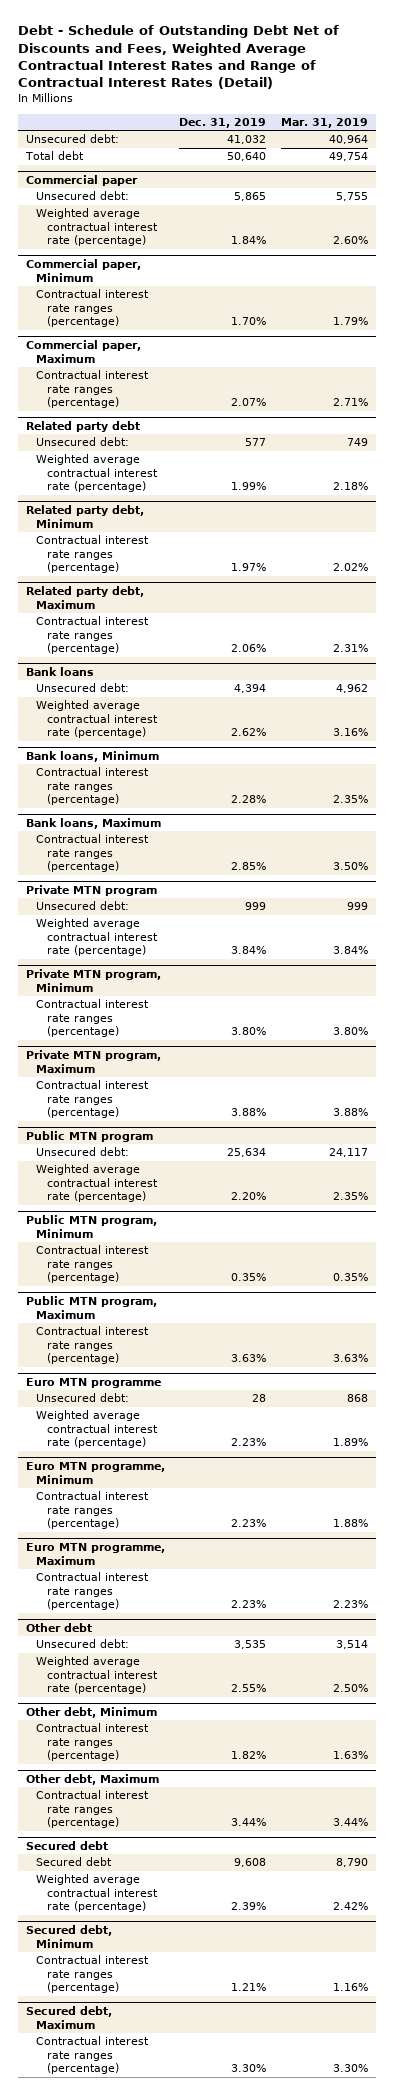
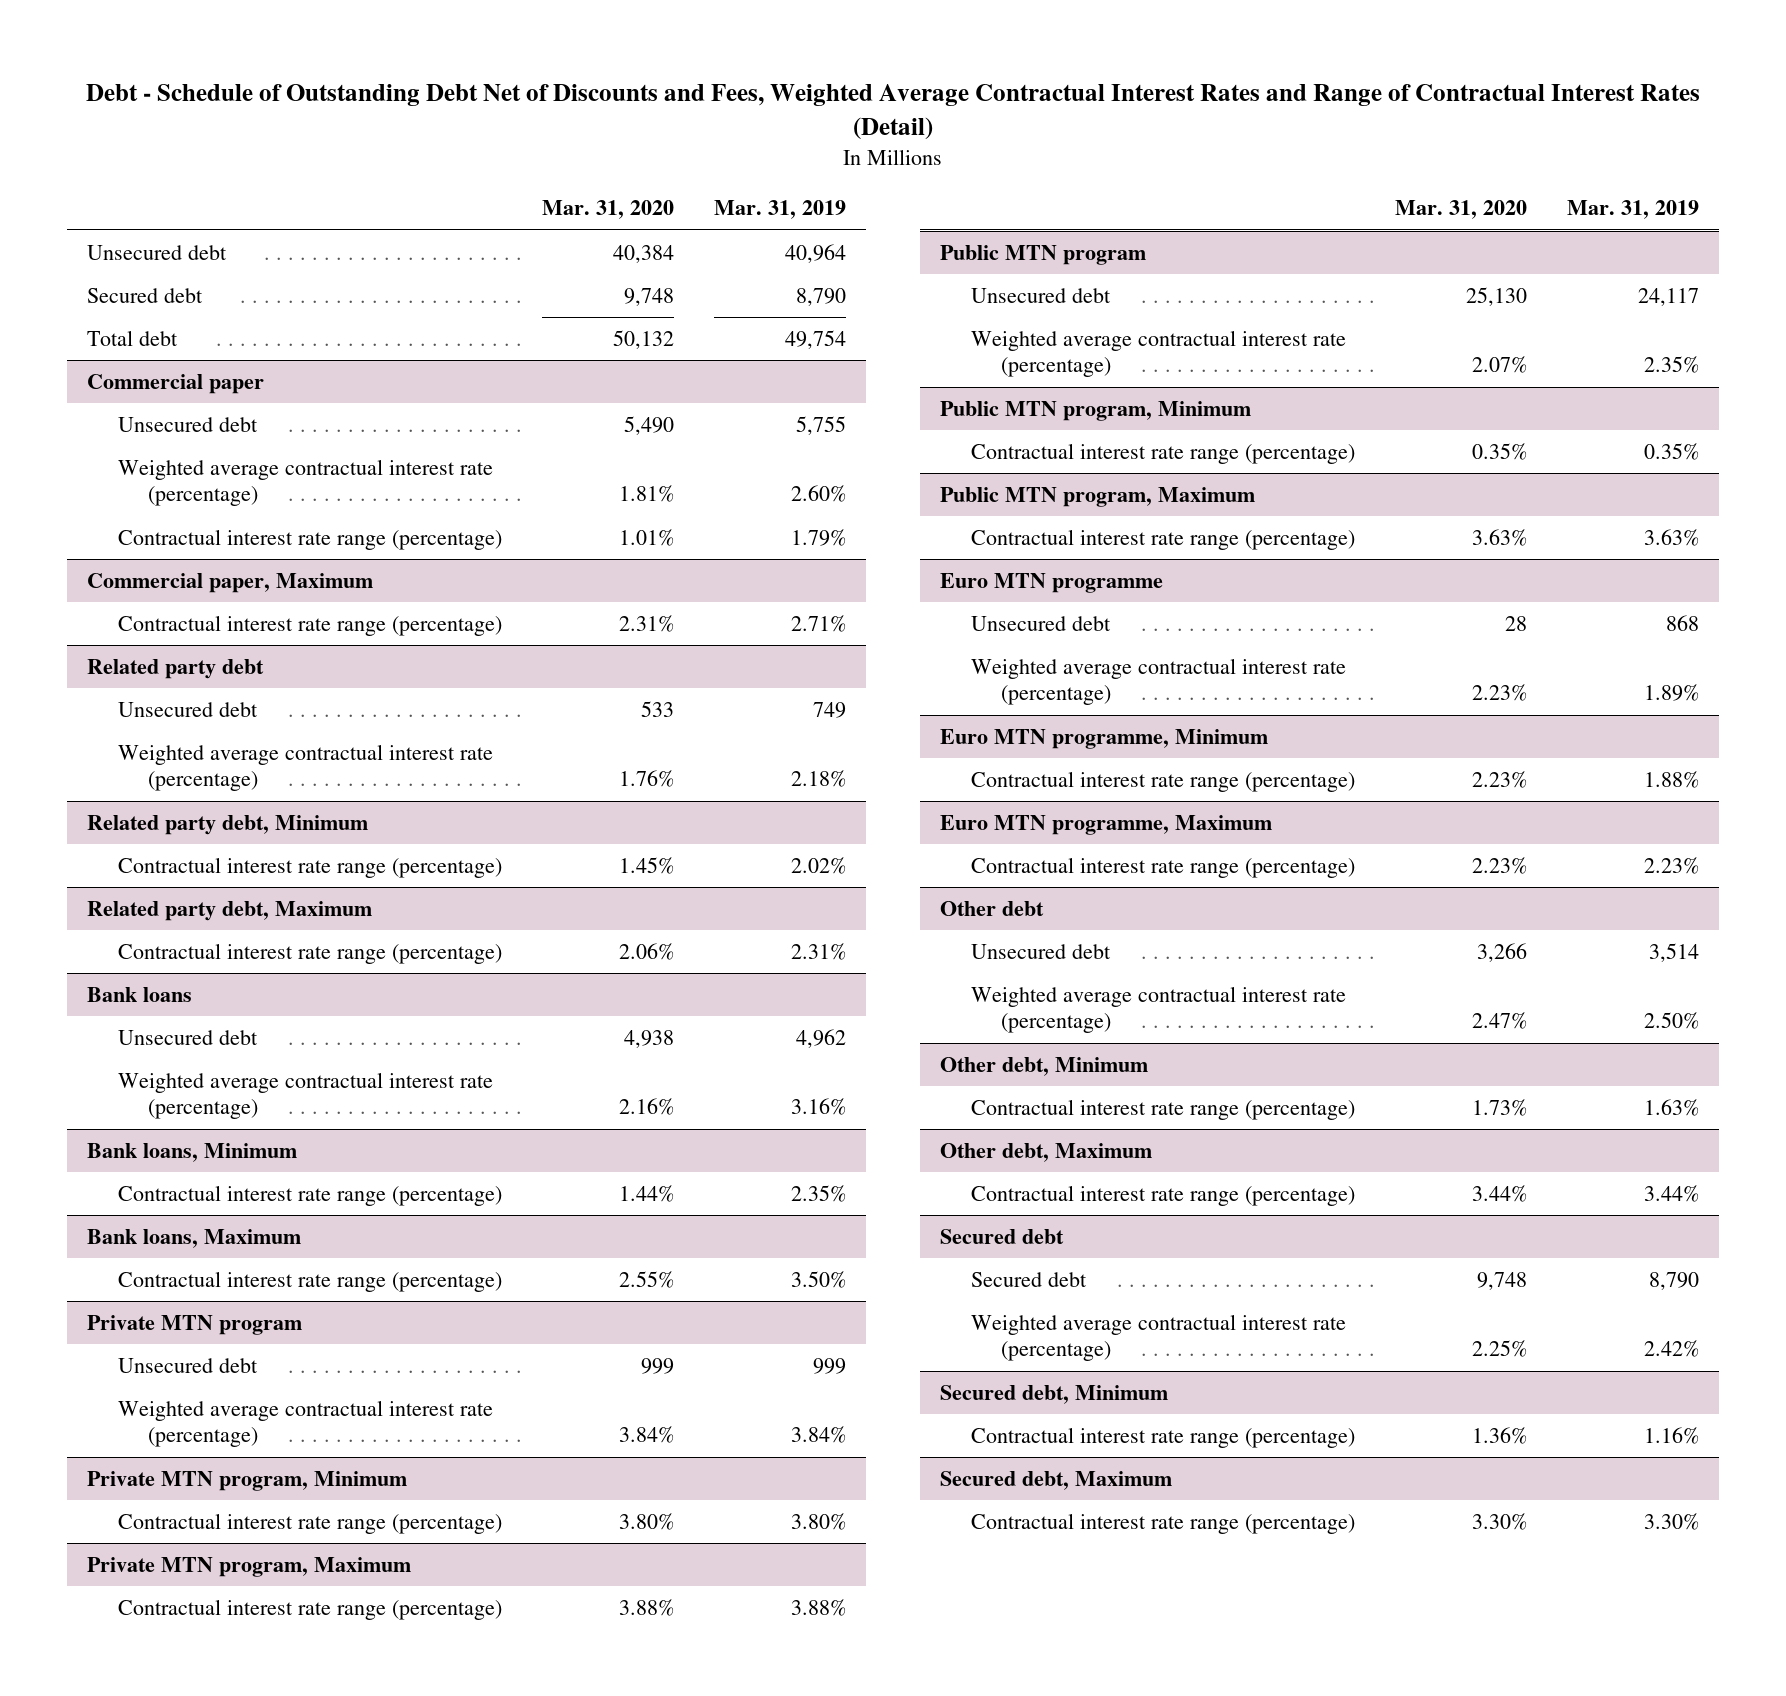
[179,118,267,129] Dec. 31, 2019 -> none
none -> [541,200,674,220] Mar. 31, 2020
[25,134,119,144] Unsecured debt: -> [87,244,228,260] Unsecured debt
none -> [87,287,204,303] Secured debt
[36,191,130,201] Unsecured debt: -> [117,416,258,432] Unsecured debt
[25,259,141,282] Commercial paper, Minimum -> none
[36,289,150,328] Contractual interest rate ranges (percentage) -> [117,528,502,550] Contractual interest rate range (percentage)
[36,370,150,409] Contractual interest rate ranges (percentage) -> [117,614,502,636] Contractual interest rate range (percentage)
[36,437,130,447] Unsecured debt: -> [117,701,258,717] Unsecured debt
[36,535,150,574] Contractual interest rate ranges (percentage) -> [117,856,502,878] Contractual interest rate range (percentage)
[36,616,150,655] Contractual interest rate ranges (percentage) -> [117,942,502,964] Contractual interest rate range (percentage)
[36,683,130,693] Unsecured debt: -> [117,1029,258,1045] Unsecured debt
[36,767,150,806] Contractual interest rate ranges (percentage) -> [117,1184,502,1206] Contractual interest rate range (percentage)
[36,834,150,873] Contractual interest rate ranges (percentage) -> [117,1270,502,1292] Contractual interest rate range (percentage)
[36,901,130,911] Unsecured debt: -> [117,1357,258,1373] Unsecured debt
[36,999,150,1038] Contractual interest rate ranges (percentage) -> [117,1512,502,1534] Contractual interest rate range (percentage)
[36,1080,150,1119] Contractual interest rate ranges (percentage) -> [117,1598,502,1620] Contractual interest rate range (percentage)
[36,1147,130,1157] Unsecured debt: -> [970,287,1111,303] Unsecured debt
[36,1245,150,1284] Contractual interest rate ranges (percentage) -> [970,442,1355,464] Contractual interest rate range (percentage)
[36,1326,150,1365] Contractual interest rate ranges (percentage) -> [970,528,1355,550] Contractual interest rate range (percentage)
[36,1393,130,1403] Unsecured debt: -> [970,615,1111,631] Unsecured debt
[36,1491,150,1530] Contractual interest rate ranges (percentage) -> [970,770,1355,792] Contractual interest rate range (percentage)
[36,1572,150,1611] Contractual interest rate ranges (percentage) -> [970,856,1355,878] Contractual interest rate range (percentage)
[36,1639,130,1649] Unsecured debt: -> [970,943,1111,959] Unsecured debt
[36,1723,150,1762] Contractual interest rate ranges (percentage) -> [970,1098,1355,1120] Contractual interest rate range (percentage)
[36,1790,150,1829] Contractual interest rate ranges (percentage) -> [970,1184,1355,1206] Contractual interest rate range (percentage)
[36,1955,150,1994] Contractual interest rate ranges (percentage) -> [970,1426,1355,1448] Contractual interest rate range (percentage)
[36,2036,150,2075] Contractual interest rate ranges (percentage) -> [970,1512,1355,1534] Contractual interest rate range (percentage)

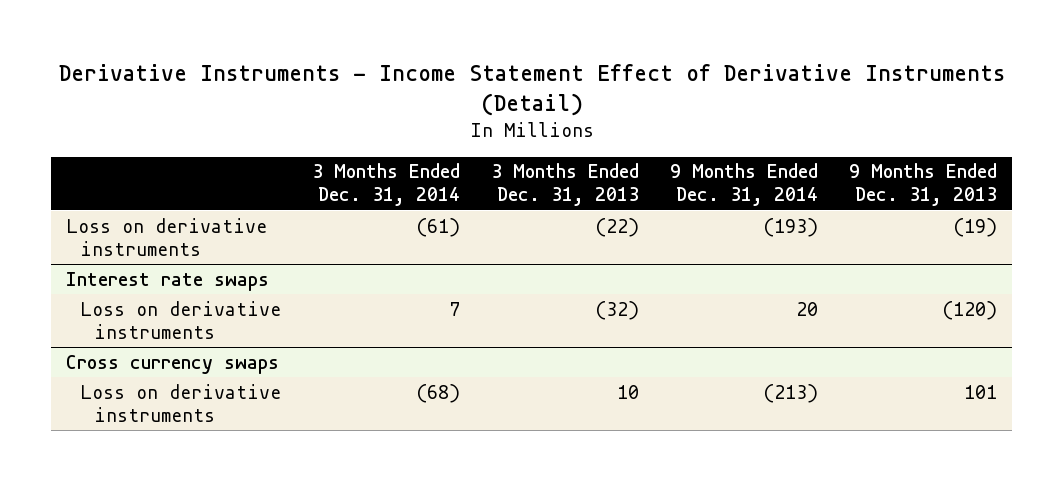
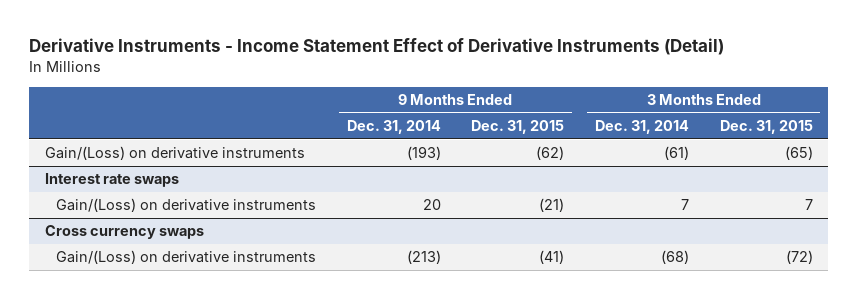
[491,163,640,207] 3 Months Ended Dec. 31, 2013 -> none
[848,163,997,207] 9 Months Ended Dec. 31, 2013 -> none
none -> [471,120,565,135] Dec. 31, 2015
none -> [719,120,813,135] Dec. 31, 2015
[66,217,268,256] Loss on derivative instruments -> [44,146,305,161] Gain/(Loss) on derivative instruments
[80,300,282,339] Loss on derivative instruments -> [55,198,316,213] Gain/(Loss) on derivative instruments
[80,383,282,422] Loss on derivative instruments -> [55,250,316,265] Gain/(Loss) on derivative instruments

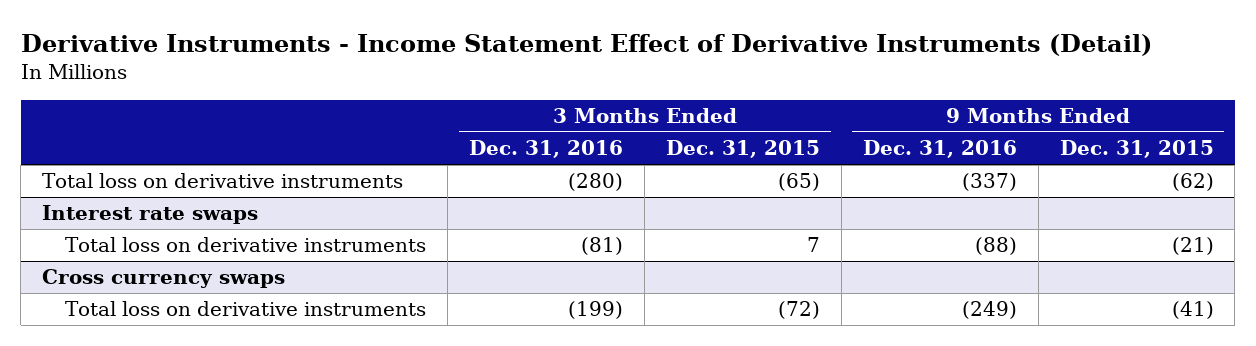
[346,120,441,135] Dec. 31, 2014 -> none
[594,120,689,135] Dec. 31, 2014 -> none
none -> [469,140,624,159] Dec. 31, 2016
none -> [862,140,1017,159] Dec. 31, 2016
[44,146,305,161] Gain/(Loss) on derivative instruments -> [42,173,404,189] Total loss on derivative instruments
[55,198,316,213] Gain/(Loss) on derivative instruments -> [65,237,427,253] Total loss on derivative instruments
[55,250,316,265] Gain/(Loss) on derivative instruments -> [65,301,427,317] Total loss on derivative instruments

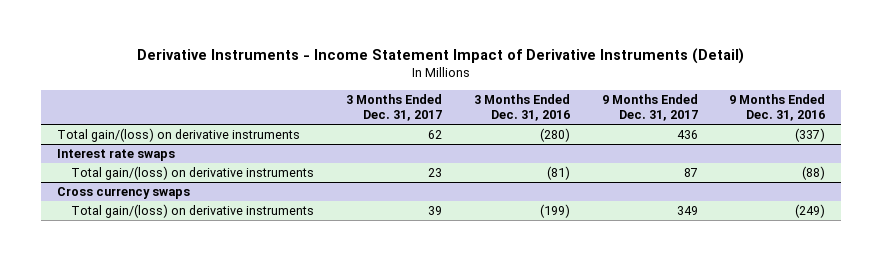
[20,34,1152,57] Derivative Instruments - Income Statement Effect of Derivative Instruments (Detail) -> [136,48,744,65] Derivative Instruments - Income Statement Impact of Derivative Instruments (Detail)
[666,140,821,159] Dec. 31, 2015 -> none
[1059,140,1214,159] Dec. 31, 2015 -> none
none -> [346,94,443,121] 3 Months Ended Dec. 31, 2017
none -> [601,94,698,121] 9 Months Ended Dec. 31, 2017
[42,173,404,189] Total loss on derivative instruments -> [56,128,300,143] Total gain/(loss) on derivative instruments
[65,237,427,253] Total loss on derivative instruments -> [71,166,315,181] Total gain/(loss) on derivative instruments
[65,301,427,317] Total loss on derivative instruments -> [71,204,315,219] Total gain/(loss) on derivative instruments

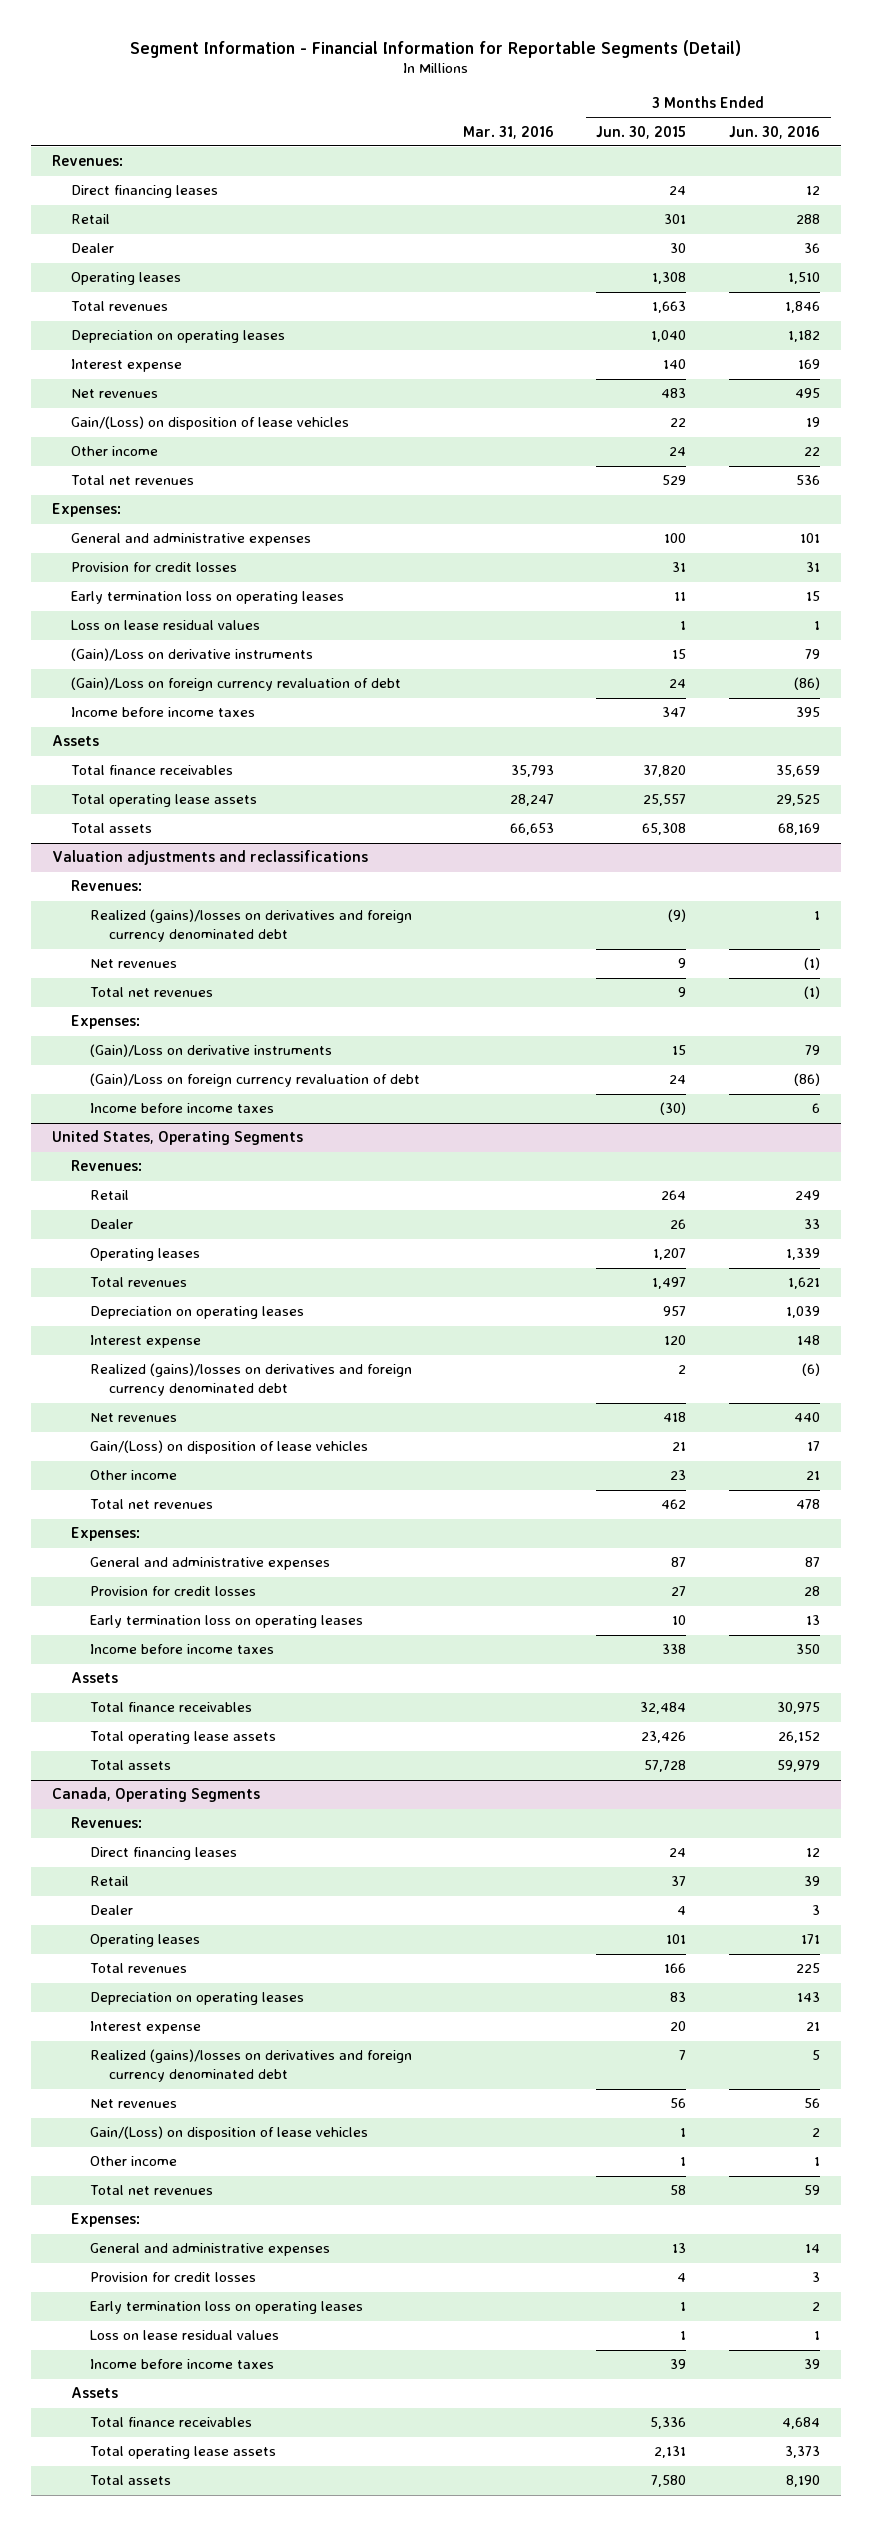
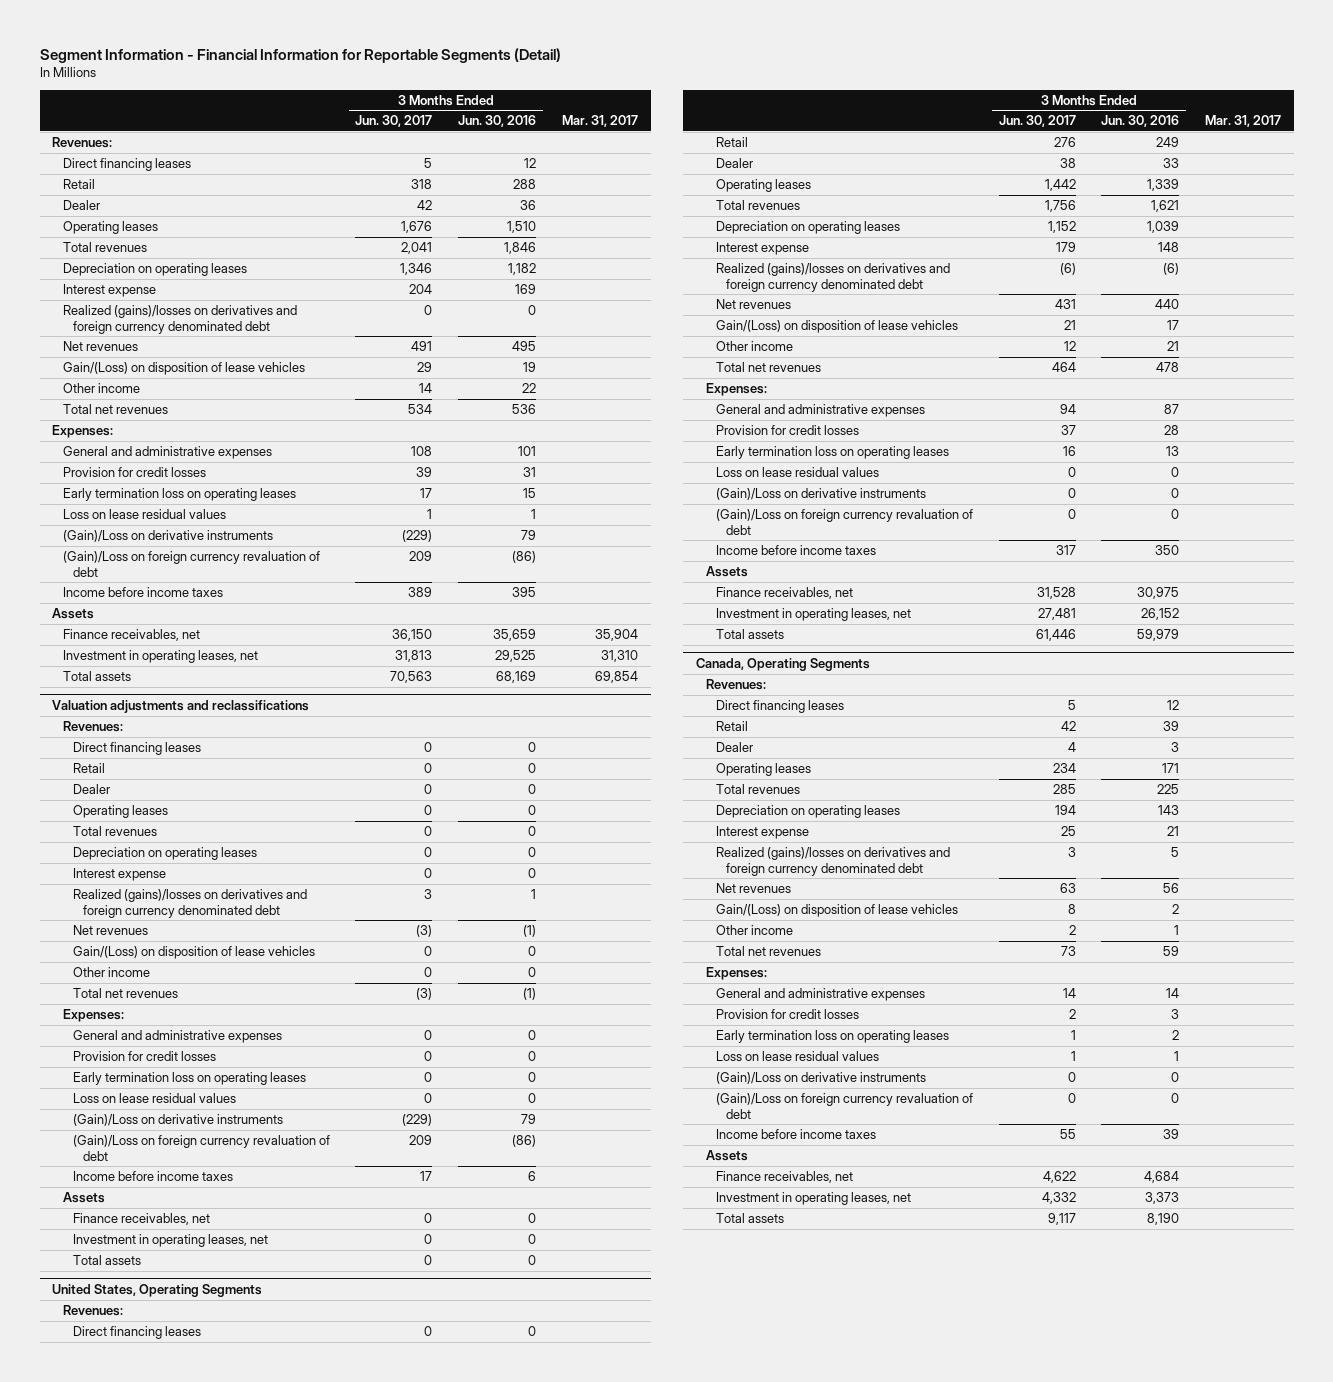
[462,125,554,139] Mar. 31, 2016 -> none
[596,125,687,139] Jun. 30, 2015 -> none
none -> [355,115,433,128] Jun. 30, 2017
none -> [561,115,638,128] Mar. 31, 2017
none -> [62,305,297,334] Realized (gains)/losses on derivatives and foreign currency denominated debt
[70,765,233,776] Total finance receivables -> [62,629,200,642] Finance receivables, net
[70,794,257,808] Total operating lease assets -> [62,650,258,664] Investment in operating leases, net
none -> [72,742,201,756] Direct financing leases
none -> [72,763,105,774] Retail
none -> [72,784,110,795] Dealer
none -> [72,805,168,819] Operating leases
none -> [72,826,157,837] Total revenues
none -> [72,847,257,861] Depreciation on operating leases
none -> [72,868,166,882] Interest expense
none -> [72,946,315,960] Gain/(Loss) on disposition of lease vehicles
none -> [72,967,150,978] Other income
none -> [72,1030,282,1044] General and administrative expenses
none -> [72,1051,216,1062] Provision for credit losses
none -> [72,1072,306,1086] Early termination loss on operating leases
none -> [72,1093,236,1104] Loss on lease residual values
none -> [62,1192,105,1204] Assets
none -> [72,1213,210,1226] Finance receivables, net
none -> [72,1234,268,1248] Investment in operating leases, net
none -> [72,1255,141,1266] Total assets
none -> [72,1326,201,1340] Direct financing leases
none -> [715,467,879,478] Loss on lease residual values
none -> [715,488,926,501] (Gain)/Loss on derivative instruments
none -> [715,509,973,535] (Gain)/Loss on foreign currency revaluation of debt
[89,1702,252,1713] Total finance receivables -> [715,587,853,600] Finance receivables, net
[89,1731,276,1745] Total operating lease assets -> [715,608,911,622] Investment in operating leases, net
none -> [715,1072,926,1085] (Gain)/Loss on derivative instruments
none -> [715,1093,973,1119] (Gain)/Loss on foreign currency revaluation of debt
[89,2417,252,2428] Total finance receivables -> [715,1171,853,1184] Finance receivables, net
[89,2446,276,2460] Total operating lease assets -> [715,1192,911,1206] Investment in operating leases, net

